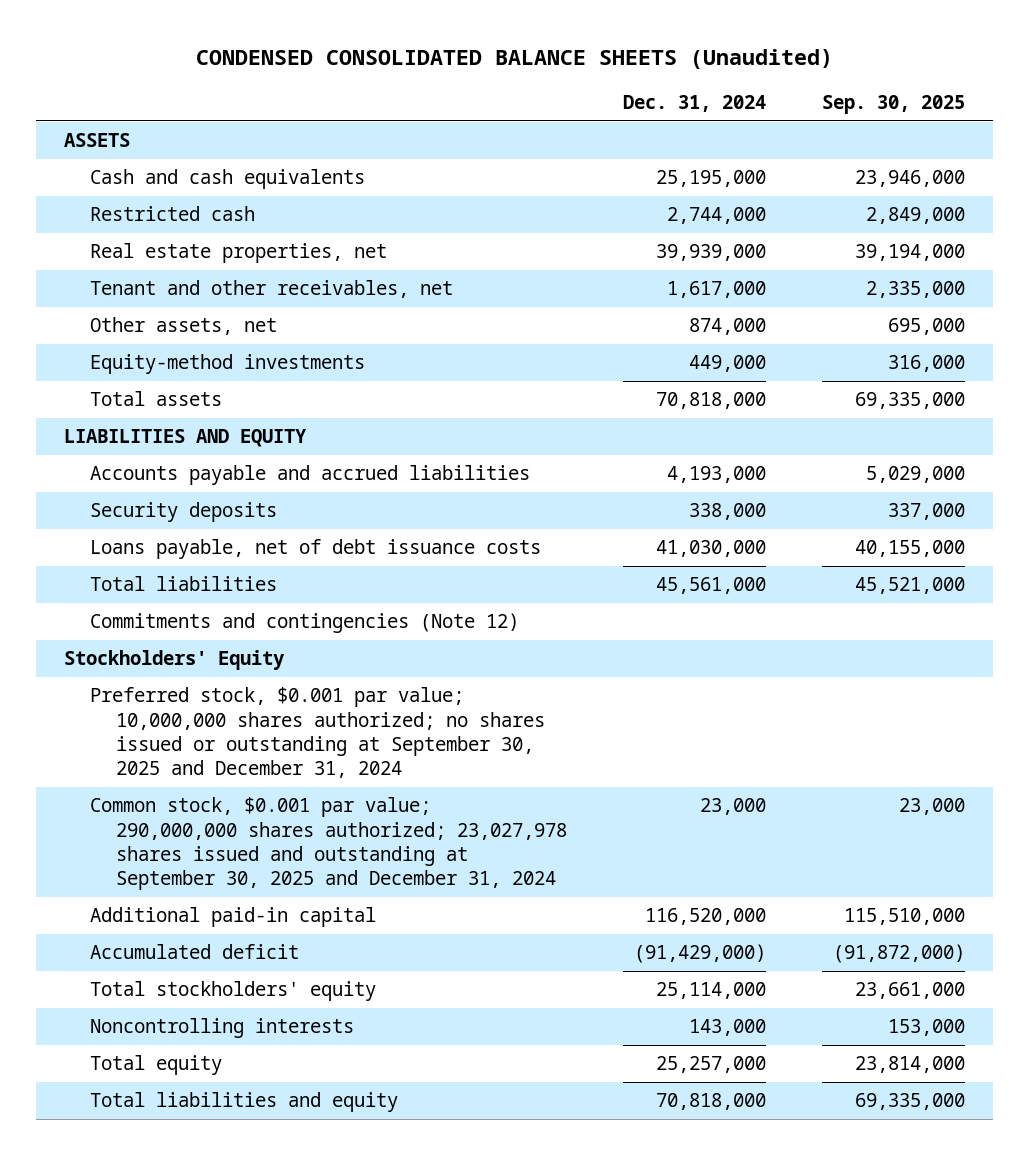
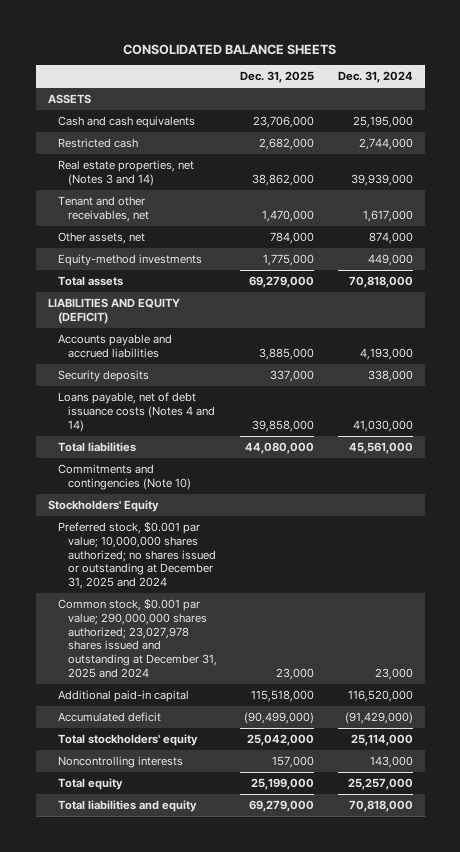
[195,49,833,70] CONDENSED CONSOLIDATED BALANCE SHEETS (Unaudited) -> [123,43,337,55] CONSOLIDATED BALANCE SHEETS
[822,95,966,115] Sep. 30, 2025 -> none
none -> [240,71,315,84] Dec. 31, 2025
[90,243,388,264] Real estate properties, net -> [57,160,194,186] Real estate properties, net (Notes 3 and 14)
[63,429,307,448] LIABILITIES AND EQUITY -> [47,298,180,324] LIABILITIES AND EQUITY (DEFICIT)
[90,539,542,560] Loans payable, net of debt issuance costs -> [57,392,215,432] Loans payable, net of debt issuance costs (Notes 4 and 14)
[90,613,520,634] Commitments and contingencies (Note 12) -> [57,464,191,490] Commitments and contingencies (Note 10)
[90,687,546,779] Preferred stock, $0.001 par value; 10,000,000 shares authorized; no shares issued or outstanding at September 30, 2025 and December 31, 2024 -> [57,521,216,590] Preferred stock, $0.001 par value; 10,000,000 shares authorized; no shares issued or outstanding at December 31, 2025 and 2024
[90,797,568,891] Common stock, $0.001 par value; 290,000,000 shares authorized; 23,027,978 shares issued and outstanding at September 30, 2025 and December 31, 2024 -> [57,598,217,678] Common stock, $0.001 par value; 290,000,000 shares authorized; 23,027,978 shares issued and outstanding at December 31, 2025 and 2024

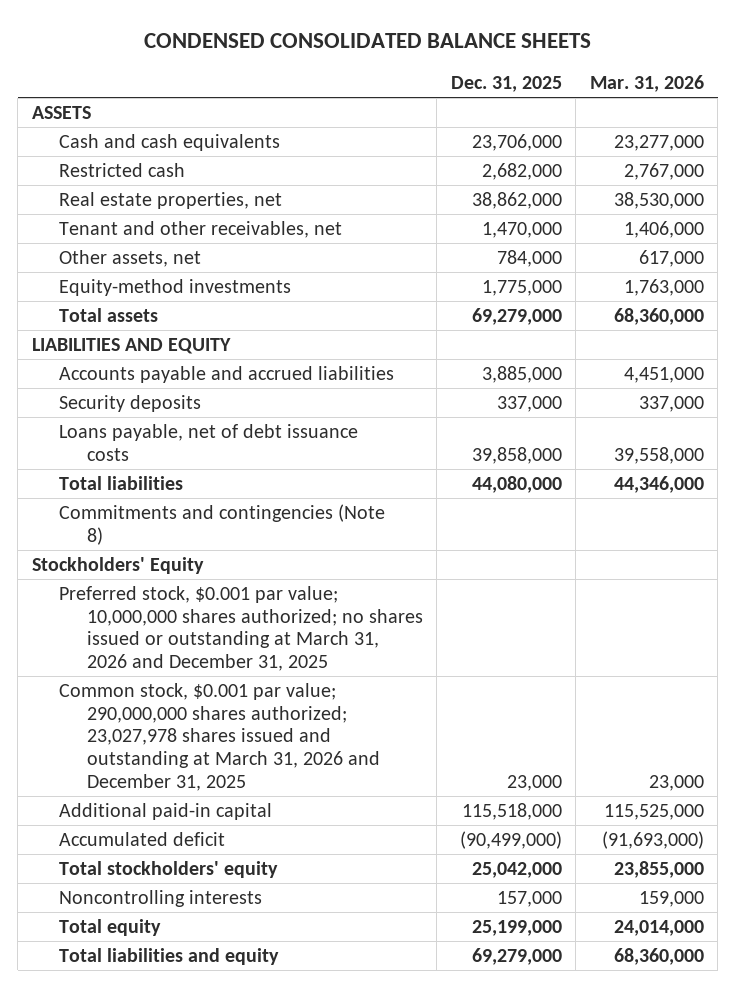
[123,43,337,55] CONSOLIDATED BALANCE SHEETS -> [143,33,591,49] CONDENSED CONSOLIDATED BALANCE SHEETS
[337,71,413,84] Dec. 31, 2024 -> none
none -> [589,74,704,92] Mar. 31, 2026
[57,160,194,186] Real estate properties, net (Notes 3 and 14) -> [59,192,283,210] Real estate properties, net
[47,298,180,324] LIABILITIES AND EQUITY (DEFICIT) -> [31,338,231,355] LIABILITIES AND EQUITY
[57,392,215,432] Loans payable, net of debt issuance costs (Notes 4 and 14) -> [59,424,359,461] Loans payable, net of debt issuance costs
[57,464,191,490] Commitments and contingencies (Note 10) -> [59,504,386,545] Commitments and contingencies (Note 8)
[57,521,216,590] Preferred stock, $0.001 par value; 10,000,000 shares authorized; no shares issued or outstanding at December 31, 2025 and 2024 -> [59,586,424,672] Preferred stock, $0.001 par value; 10,000,000 shares authorized; no shares issued or outstanding at March 31, 2026 and December 31, 2025
[57,598,217,678] Common stock, $0.001 par value; 290,000,000 shares authorized; 23,027,978 shares issued and outstanding at December 31, 2025 and 2024 -> [59,683,381,791] Common stock, $0.001 par value; 290,000,000 shares authorized; 23,027,978 shares issued and outstanding at March 31, 2026 and December 31, 2025

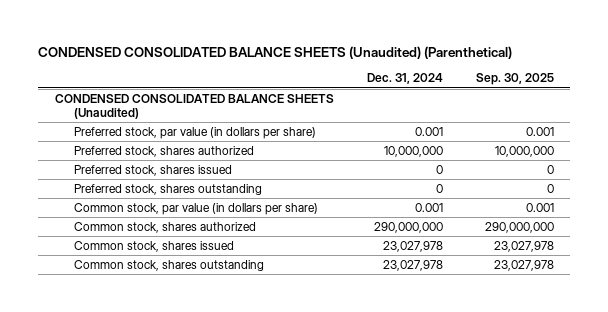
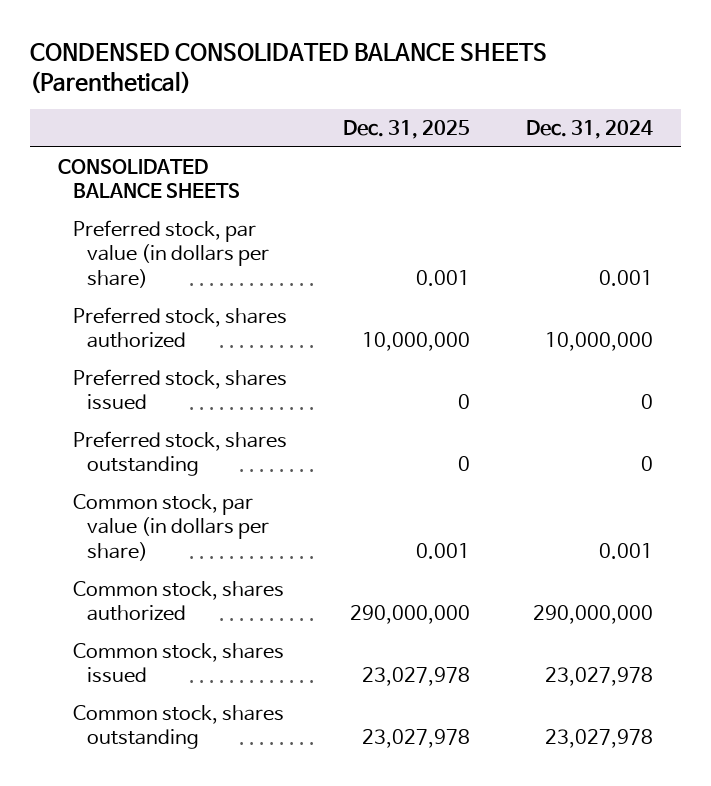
[38,45,513,59] CONDENSED CONSOLIDATED BALANCE SHEETS (Unaudited) (Parenthetical) -> [29,42,547,94] CONDENSED CONSOLIDATED BALANCE SHEETS (Parenthetical)
[475,73,554,86] Sep. 30, 2025 -> none
none -> [342,119,470,139] Dec. 31, 2025
[54,93,334,120] CONDENSED CONSOLIDATED BALANCE SHEETS (Unaudited) -> [57,158,240,199] CONSOLIDATED BALANCE SHEETS

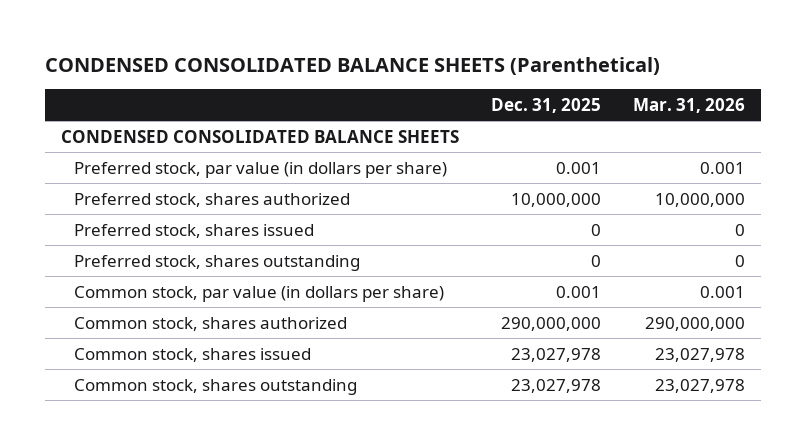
[526,119,654,139] Dec. 31, 2024 -> none
none -> [632,97,745,113] Mar. 31, 2026
[57,158,240,199] CONSOLIDATED BALANCE SHEETS -> [61,129,460,143] CONDENSED CONSOLIDATED BALANCE SHEETS

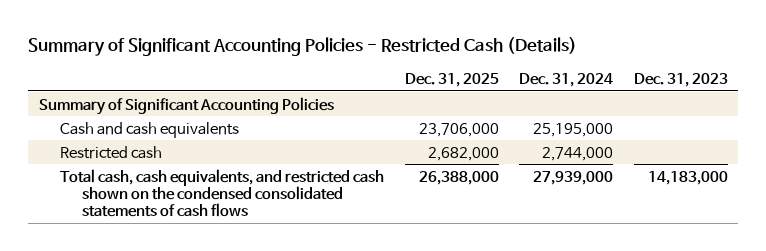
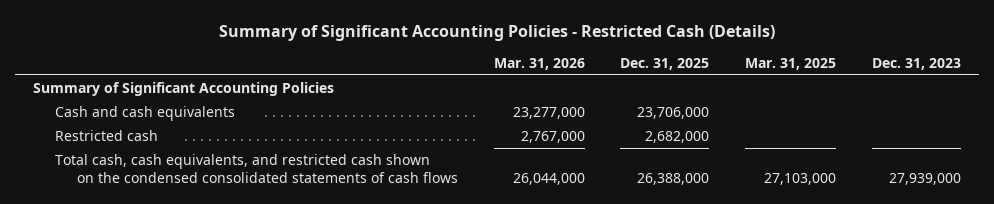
[519,72,614,87] Dec. 31, 2024 -> none
none -> [493,57,585,70] Mar. 31, 2026
none -> [745,57,837,70] Mar. 31, 2025
[647,170,728,185] 14,183,000 -> [888,172,961,185] 27,939,000

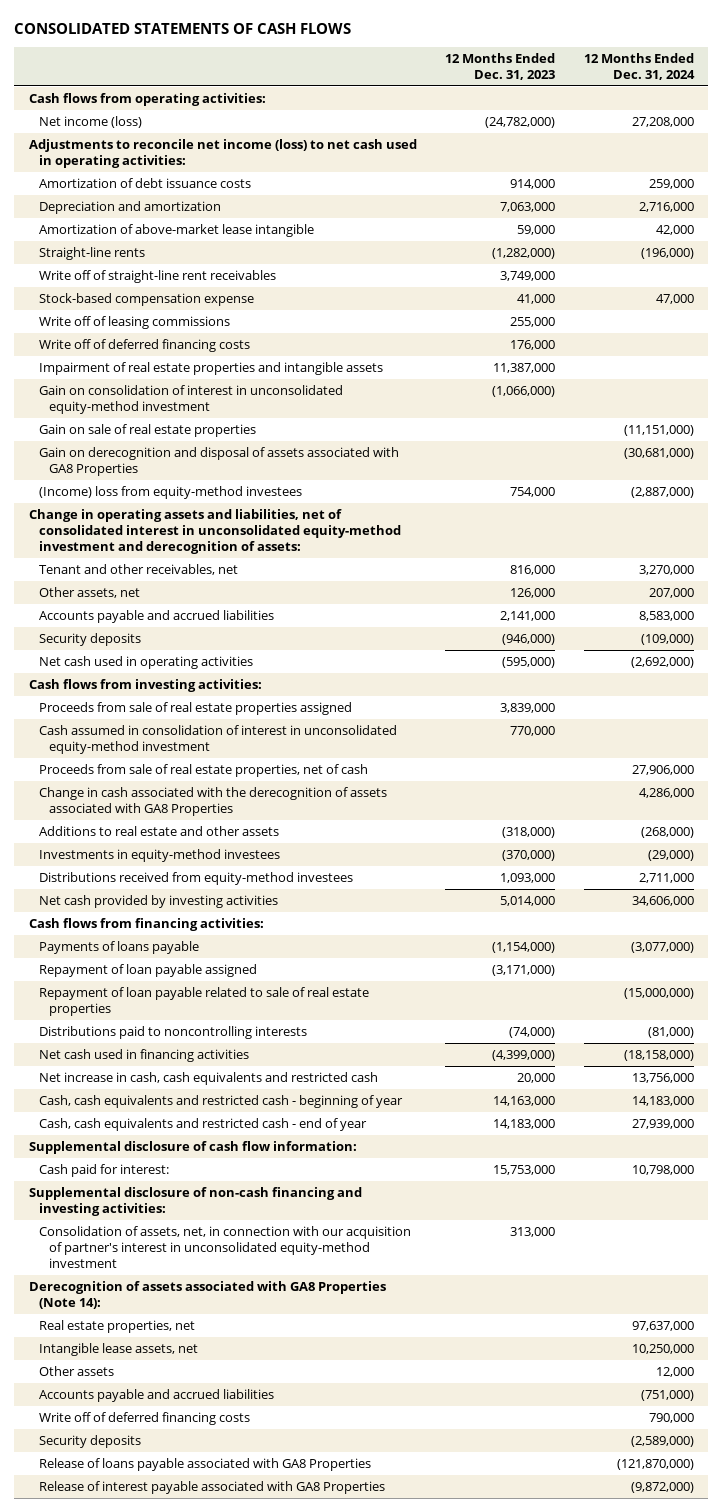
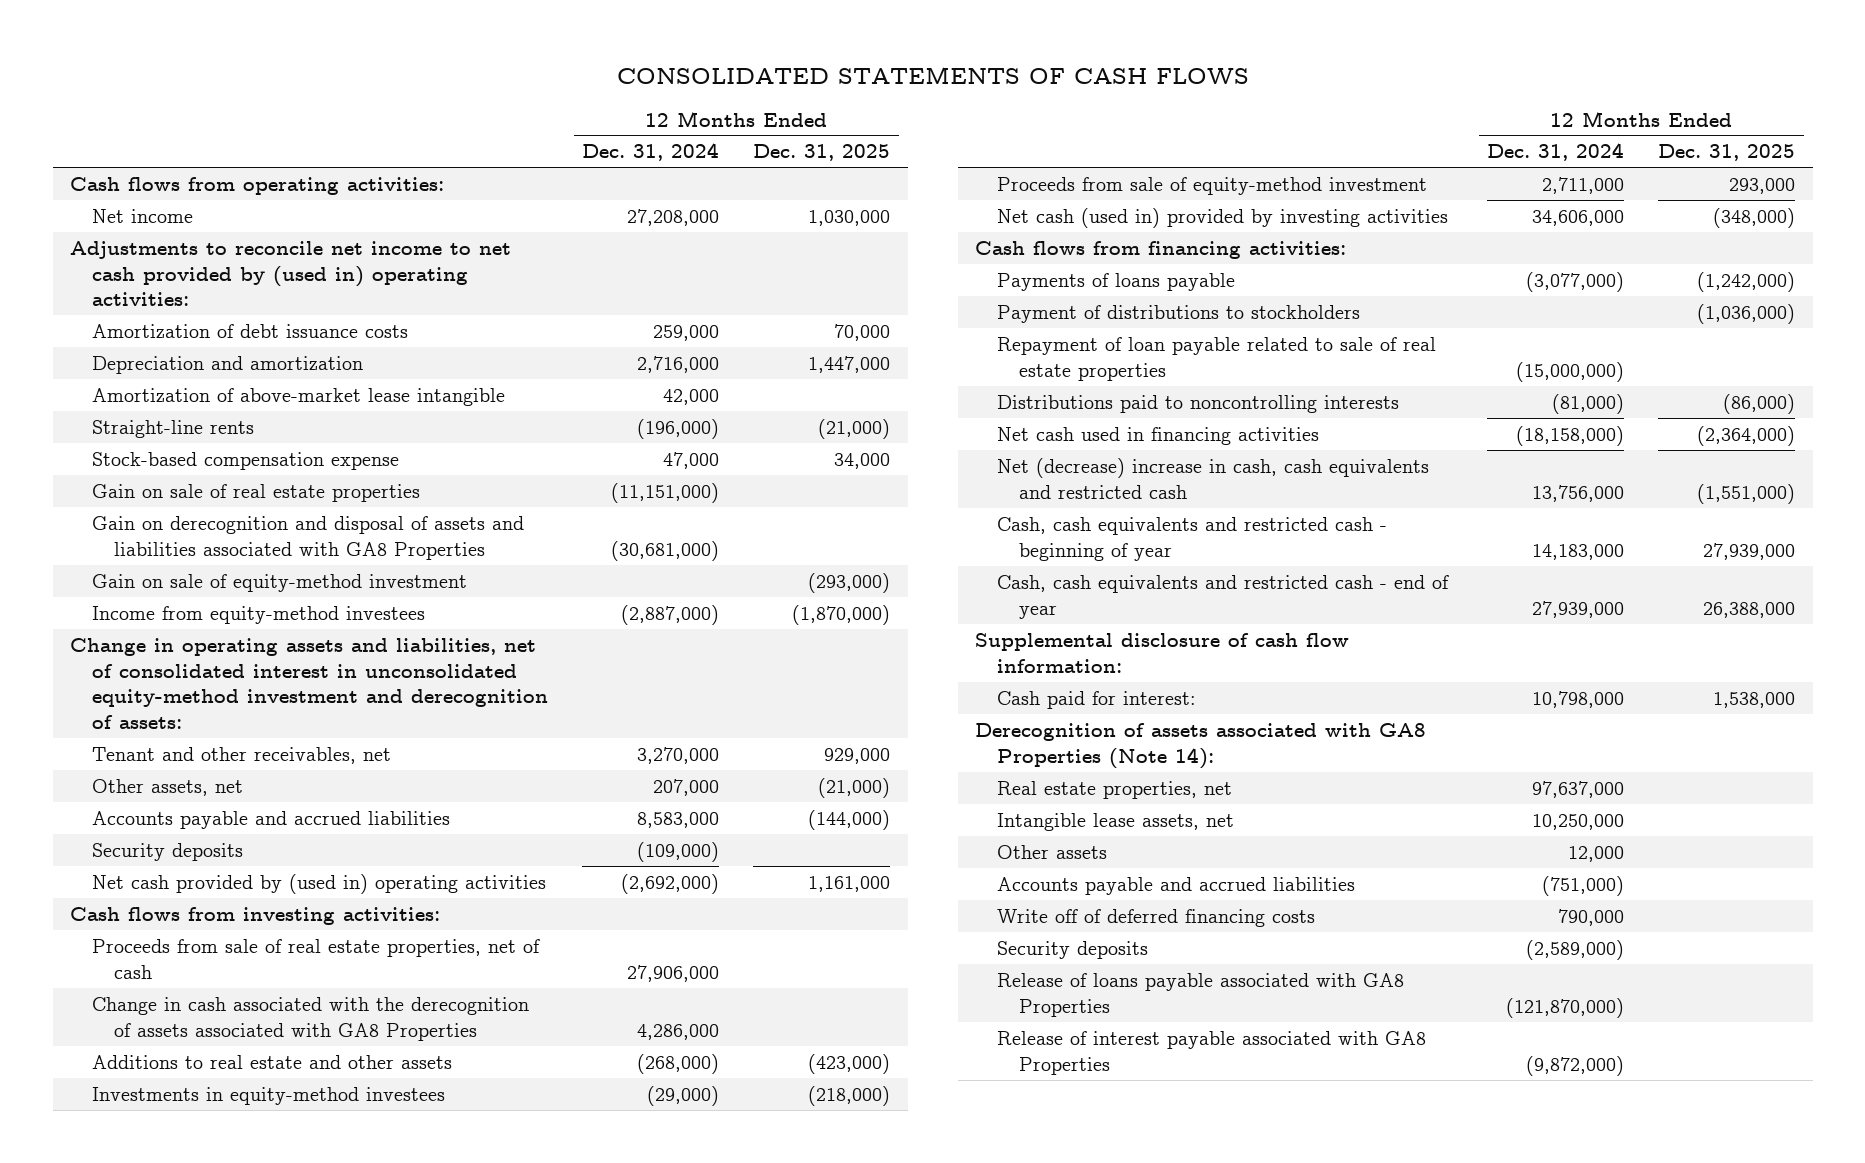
[445,52,556,80] 12 Months Ended Dec. 31, 2023 -> none
none -> [753,144,891,162] Dec. 31, 2025
[39,116,143,129] Net income (loss) -> [92,208,194,223] Net income
[28,139,417,168] Adjustments to reconcile net income (loss) to net cash used in operating activities: -> [69,240,511,307] Adjustments to reconcile net income to net cash provided by (used in) operating activities:
[39,270,277,284] Write off of straight-line rent receivables -> none
[39,316,231,330] Write off of leasing commissions -> none
[39,339,251,353] Write off of deferred financing costs -> none
[39,362,384,376] Impairment of real estate properties and intangible assets -> none
[39,385,344,414] Gain on consolidation of interest in unconsolidated equity-method investment -> none
[39,447,400,476] Gain on derecognition and disposal of assets associated with GA8 Properties -> [92,515,525,560] Gain on derecognition and disposal of assets and liabilities associated with GA8 Properties
none -> [92,573,468,592] Gain on sale of equity-method investment
[39,486,303,500] (Income) loss from equity-method investees -> [92,605,426,624] Income from equity-method investees
[39,656,254,670] Net cash used in operating activities -> [92,873,547,894] Net cash provided by (used in) operating activities
[39,702,353,716] Proceeds from sale of real estate properties assigned -> none
[39,725,398,754] Cash assumed in consolidation of interest in unconsolidated equity-method investment -> none
[39,872,354,886] Distributions received from equity-method investees -> [997,176,1428,195] Proceeds from sale of equity-method investment
[39,895,279,909] Net cash provided by investing activities -> [997,207,1449,228] Net cash (used in) provided by investing activities
[39,964,258,978] Repayment of loan payable assigned -> none
none -> [997,304,1361,323] Payment of distributions to stockholders
[39,1072,379,1086] Net increase in cash, cash equivalents and restricted cash -> [997,457,1430,499] Net (decrease) increase in cash, cash equivalents and restricted cash
[28,1187,362,1216] Supplemental disclosure of non-cash financing and investing activities: -> none
[39,1226,412,1268] Consolidation of assets, net, in connection with our acquisition of partner's interest in unconsolidated equity-method investment -> none

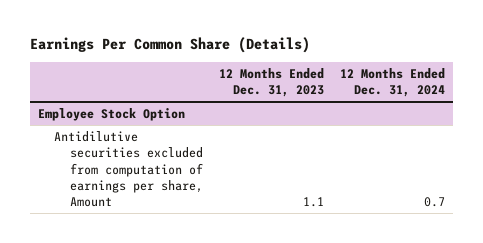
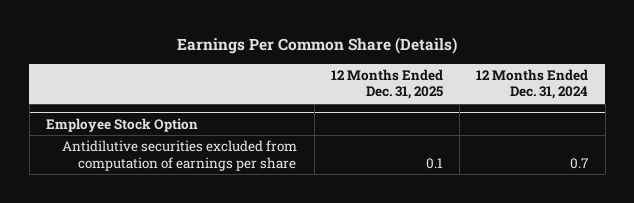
[218,67,324,98] 12 Months Ended Dec. 31, 2023 -> none
none -> [330,69,443,100] 12 Months Ended Dec. 31, 2025
[53,131,203,208] Antidilutive securities excluded from computation of earnings per share, Amount -> [62,140,298,171] Antidilutive securities excluded from computation of earnings per share

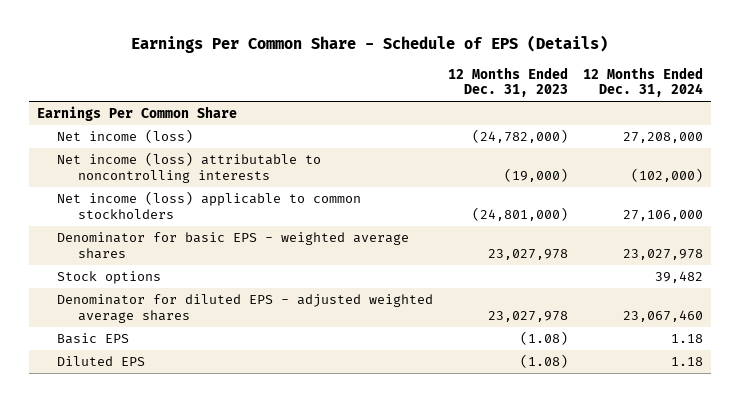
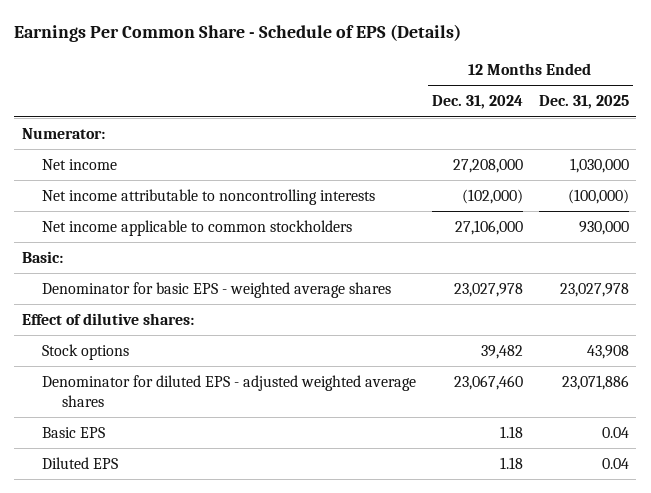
[448,66,569,98] 12 Months Ended Dec. 31, 2023 -> none
none -> [538,95,629,110] Dec. 31, 2025
[36,106,237,122] Earnings Per Common Share -> none
none -> [22,127,106,139] Numerator:
[57,129,194,144] Net income (loss) -> [42,158,118,170] Net income
[57,152,322,183] Net income (loss) attributable to noncontrolling interests -> [42,188,376,205] Net income attributable to noncontrolling interests
[57,191,362,219] Net income (loss) applicable to common stockholders -> [42,219,353,236] Net income applicable to common stockholders
none -> [22,250,64,263] Basic:
none -> [22,312,195,325] Effect of dilutive shares:

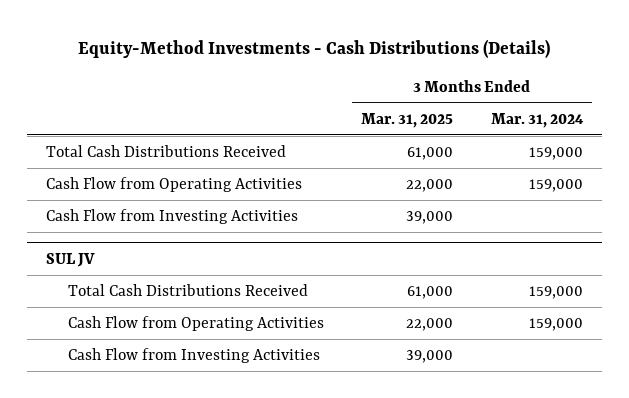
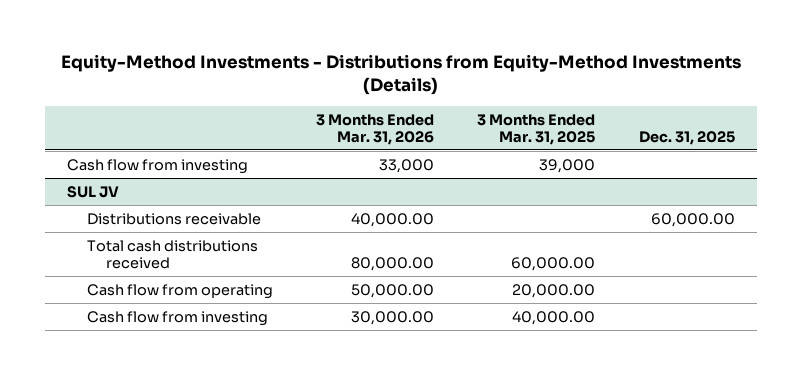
[78,38,551,58] Equity-Method Investments - Cash Distributions (Details) -> [60,54,741,95] Equity-Method Investments - Distributions from Equity-Method Investments (Details)
[491,112,585,128] Mar. 31, 2024 -> none
none -> [315,113,434,145] 3 Months Ended Mar. 31, 2026
none -> [638,130,735,145] Dec. 31, 2025
[45,144,286,157] Total Cash Distributions Received -> none
[45,176,302,192] Cash Flow from Operating Activities -> none
[45,208,298,224] Cash Flow from Investing Activities -> [66,158,248,174] Cash flow from investing
none -> [86,212,261,225] Distributions receivable
[67,283,308,296] Total Cash Distributions Received -> [86,239,258,270] Total cash distributions received
[407,285,454,299] 61,000 -> [511,257,596,272] 60,000.00
[67,315,324,331] Cash Flow from Operating Activities -> [86,283,273,299] Cash flow from operating
[406,317,454,331] 22,000 -> [512,283,596,298] 20,000.00
[67,347,320,363] Cash Flow from Investing Activities -> [86,310,268,326] Cash flow from investing
[406,349,454,363] 39,000 -> [512,310,596,325] 40,000.00

